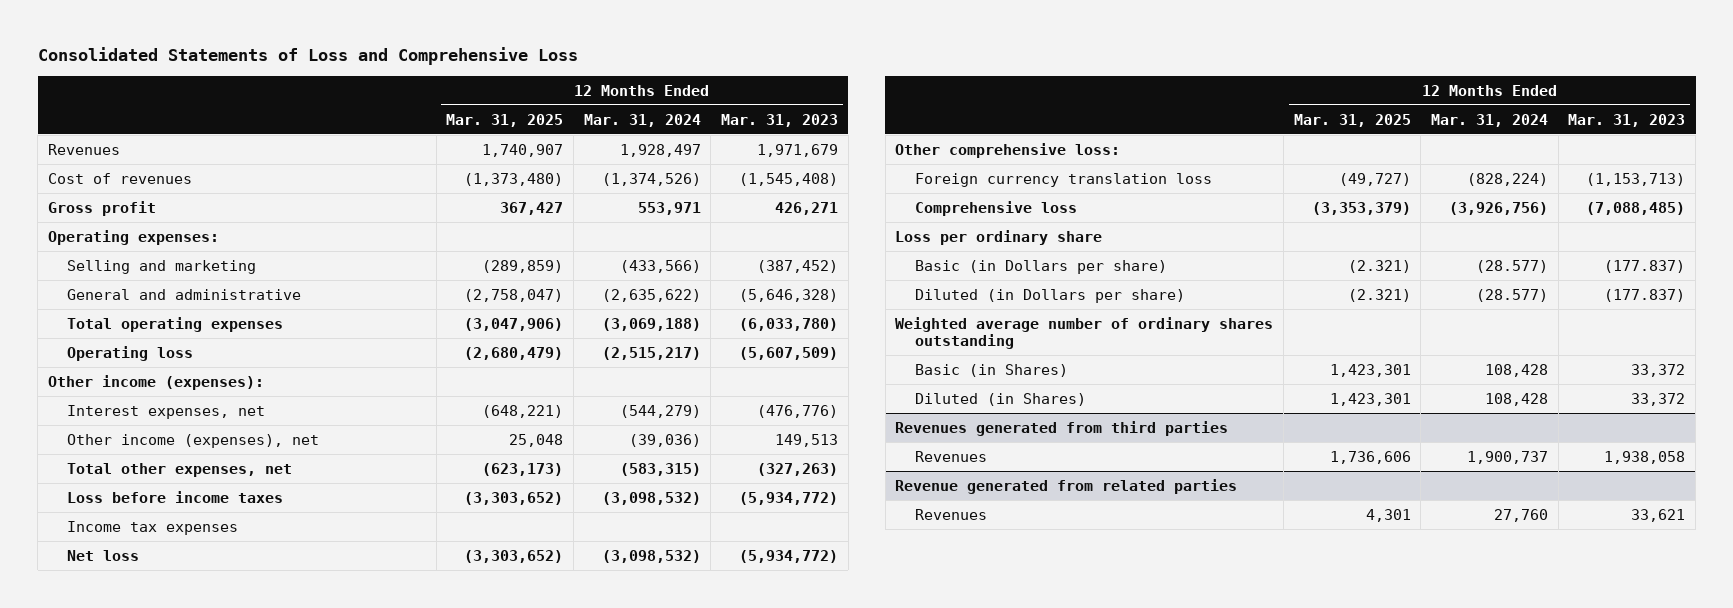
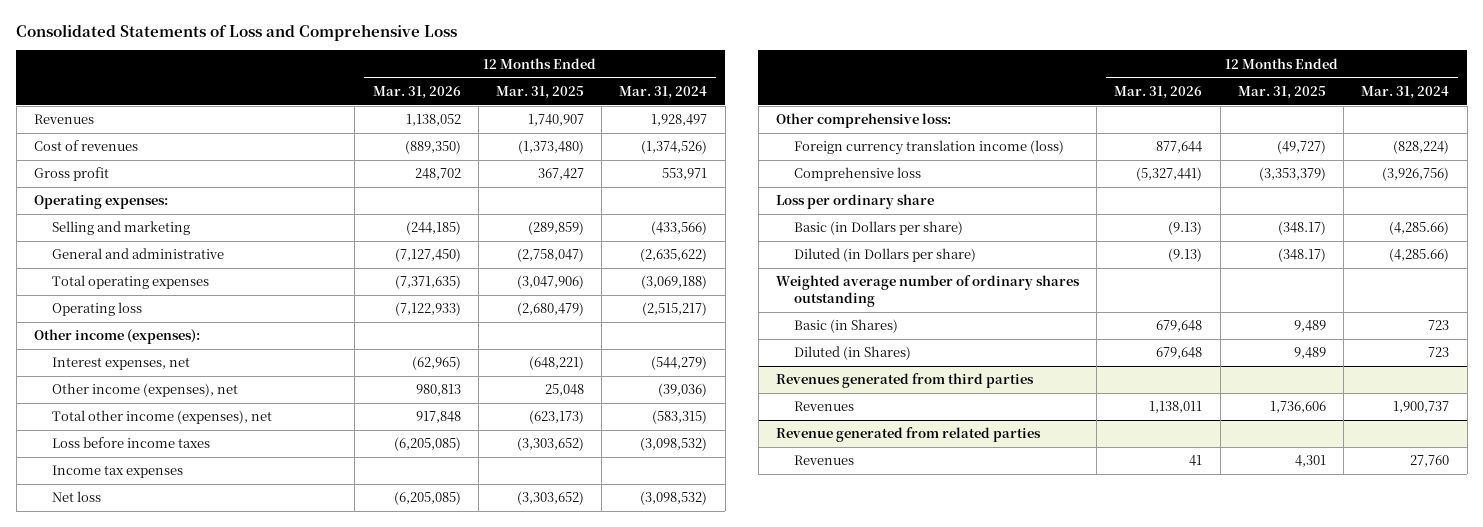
[720,113,838,127] Mar. 31, 2023 -> none
none -> [372,85,461,99] Mar. 31, 2026
[67,462,293,477] Total other expenses, net -> [51,410,272,425] Total other income (expenses), net
[914,172,1212,187] Foreign currency translation loss -> [793,140,1064,156] Foreign currency translation income (loss)
[1347,259,1411,273] (2.321) -> [1277,221,1326,236] (348.17)
[1476,259,1549,273] (28.577) -> [1389,221,1450,236] (4,285.66)
[1347,288,1411,302] (2.321) -> [1277,248,1326,263] (348.17)
[1476,288,1549,302] (28.577) -> [1389,248,1450,263] (4,285.66)
[1329,363,1411,377] 1,423,301 -> [1293,320,1326,333] 9,489
[1485,363,1549,377] 108,428 -> [1428,320,1450,331] 723
[1329,392,1411,406] 1,423,301 -> [1293,347,1326,360] 9,489
[1485,392,1549,406] 108,428 -> [1428,347,1450,358] 723

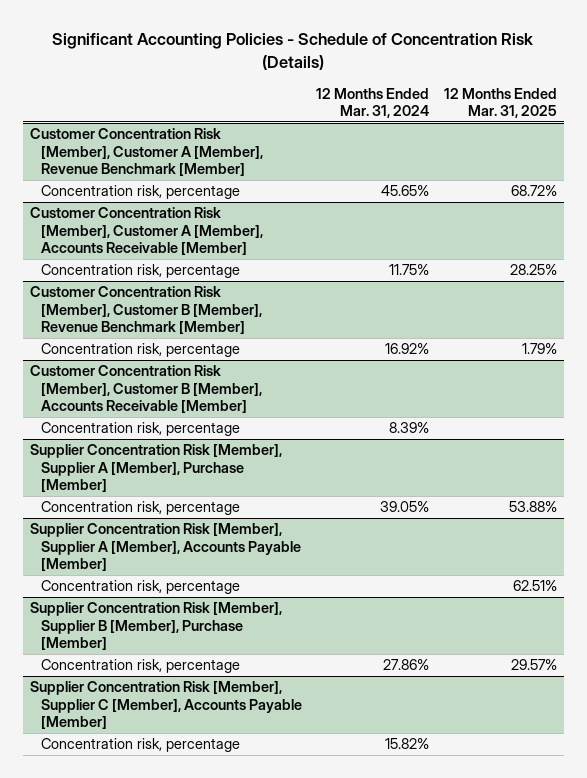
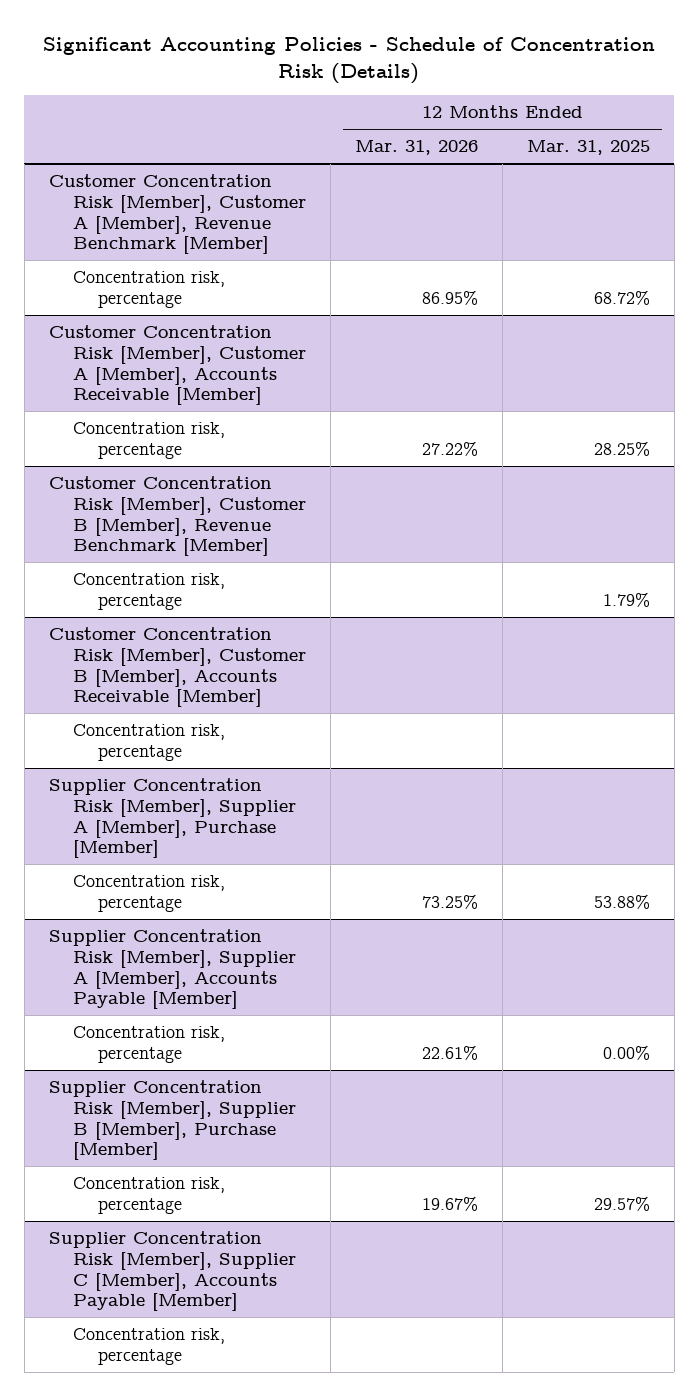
[316,87,430,119] 12 Months Ended Mar. 31, 2024 -> none
none -> [355,140,479,156] Mar. 31, 2026
[512,580,557,592] 62.51% -> [602,1044,650,1060] 0.00%

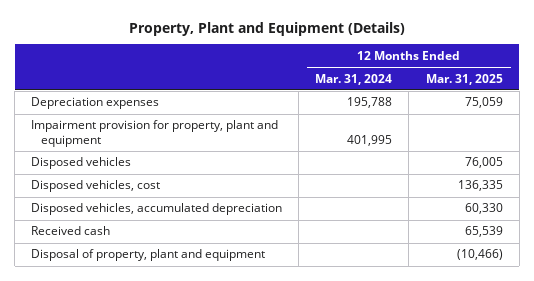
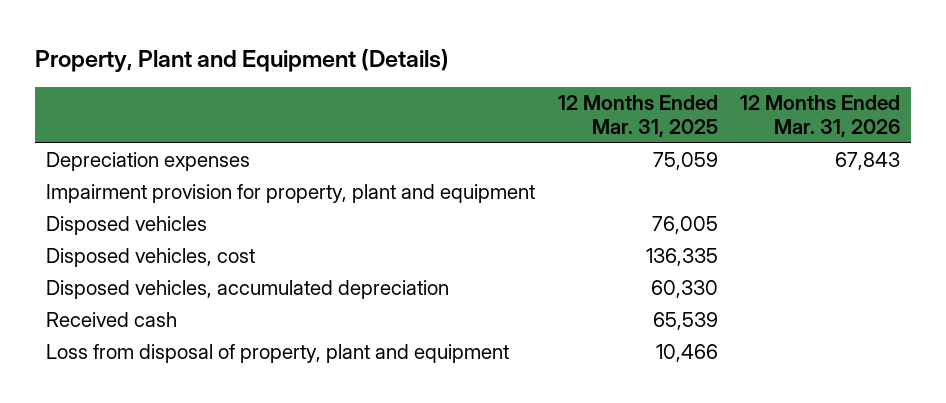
[315,73,393,85] Mar. 31, 2024 -> none
none -> [740,95,901,138] 12 Months Ended Mar. 31, 2026
[31,249,266,262] Disposal of property, plant and equipment -> [46,344,510,364] Loss from disposal of property, plant and equipment
[456,249,503,261] (10,466) -> [655,344,718,363] 10,466

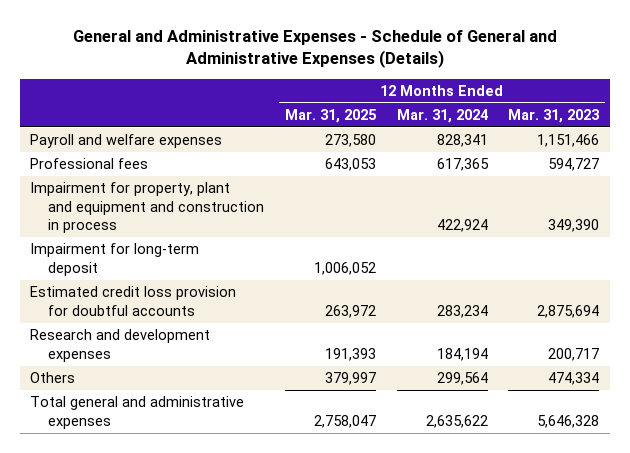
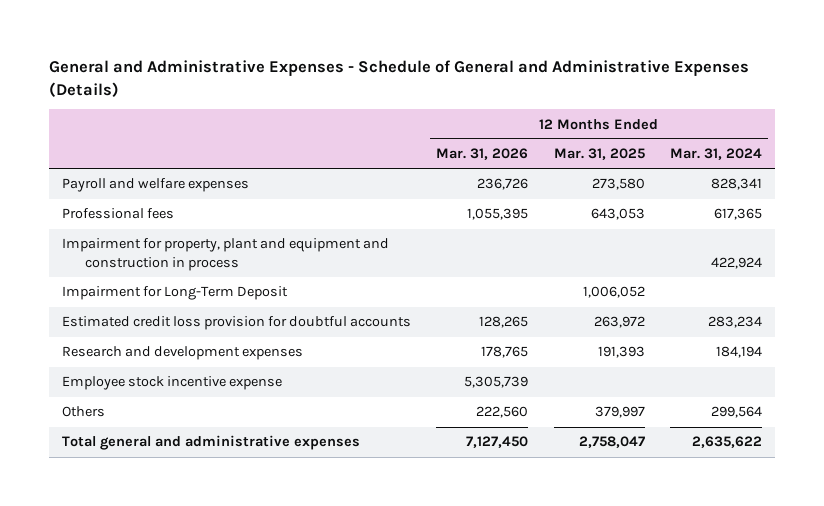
[508,109,601,124] Mar. 31, 2023 -> none
none -> [436,148,529,161] Mar. 31, 2026
[30,243,200,276] Impairment for long-term deposit -> [62,286,289,301] Impairment for Long-Term Deposit
none -> [62,376,283,391] Employee stock incentive expense

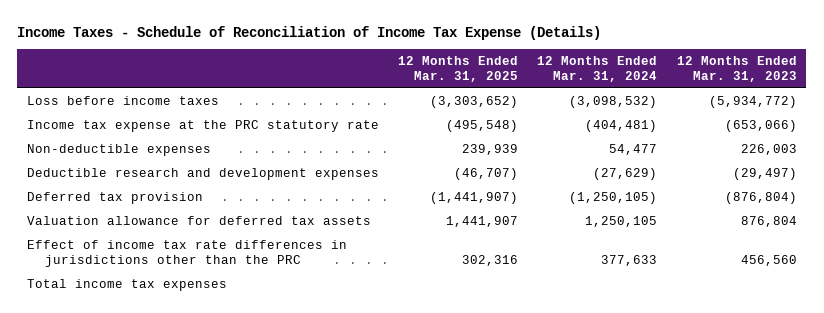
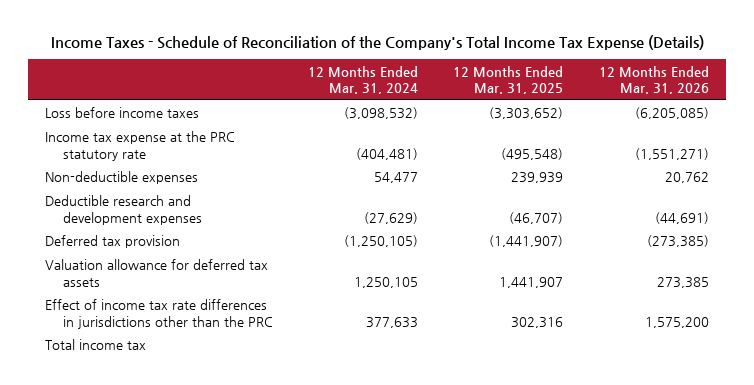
[17,25,602,40] Income Taxes - Schedule of Reconciliation of Income Tax Expense (Details) -> [50,34,704,50] Income Taxes - Schedule of Reconciliation of the Company's Total Income Tax Expense (Details)
[676,56,797,82] 12 Months Ended Mar. 31, 2023 -> none
none -> [598,65,709,94] 12 Months Ended Mar. 31, 2026
[26,279,227,292] Total income tax expenses -> [45,339,147,351] Total income tax

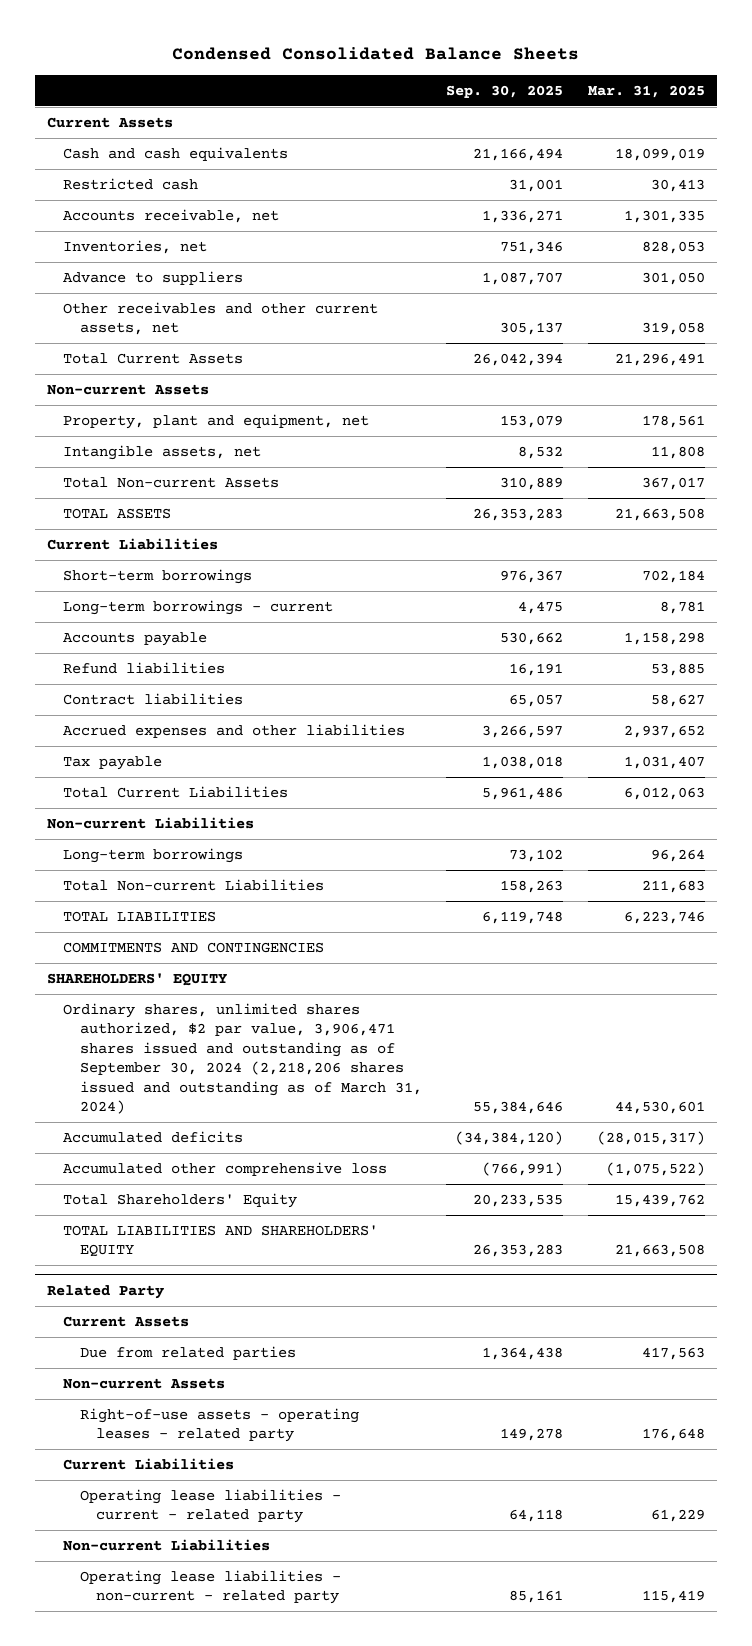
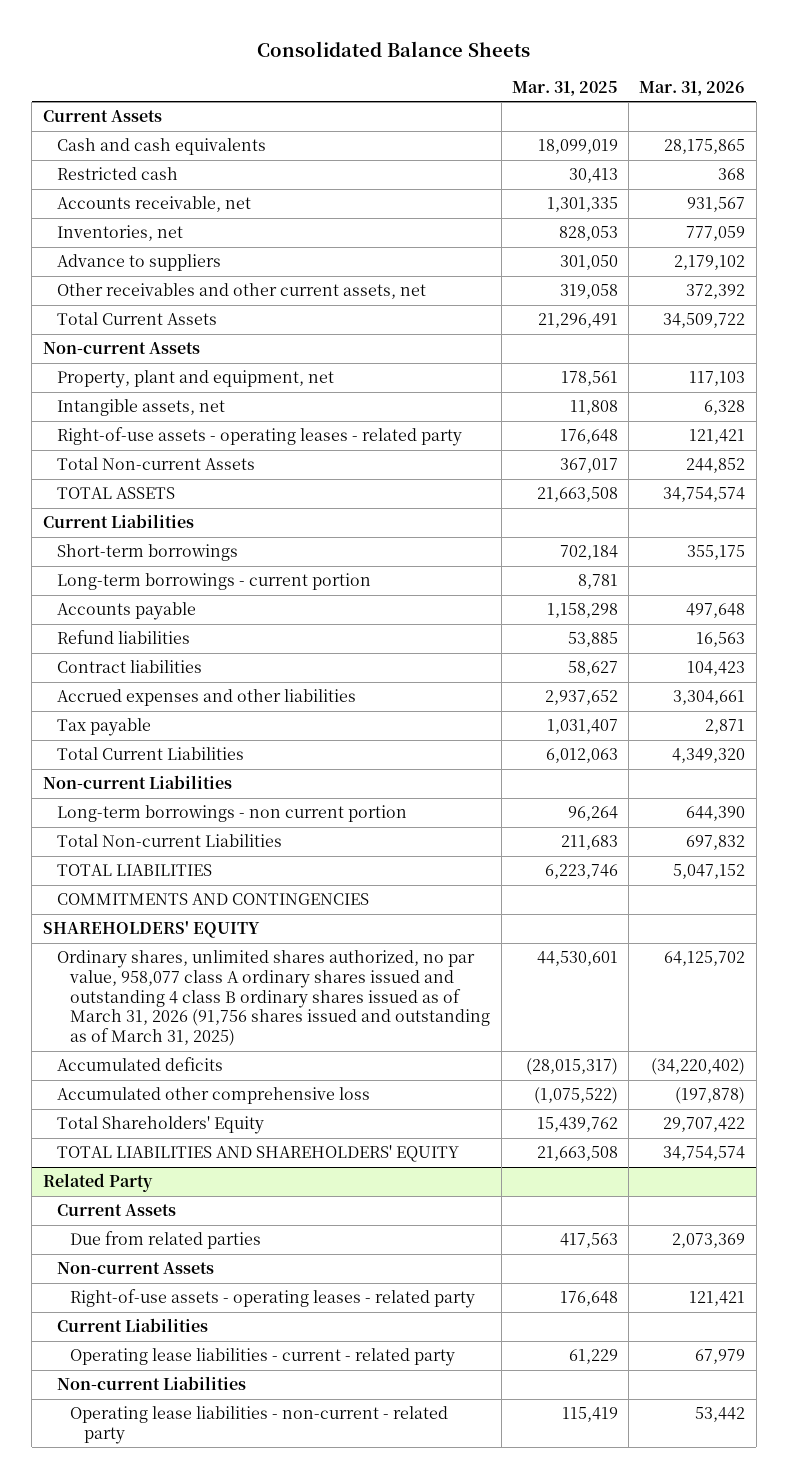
[172,47,580,61] Condensed Consolidated Balance Sheets -> [256,40,530,57] Consolidated Balance Sheets
[446,84,564,98] Sep. 30, 2025 -> none
none -> [639,80,746,96] Mar. 31, 2026
none -> [56,427,462,447] Right-of-use assets - operating leases - related party
[63,599,334,615] Long-term borrowings - current -> [56,573,371,591] Long-term borrowings - current portion
[63,847,244,863] Long-term borrowings -> [56,805,407,823] Long-term borrowings - non current portion
[63,1002,422,1115] Ordinary shares, unlimited shares authorized, $2 par value, 3,906,471 shares issued and outstanding as of September 30, 2024 (2,218,206 shares issued and outstanding as of March 31, 2024) -> [56,950,491,1047] Ordinary shares, unlimited shares authorized, no par value, 958,077 class A ordinary shares issued and outstanding 4 class B ordinary shares issued as of March 31, 2026 (91,756 shares issued and outstanding as of March 31, 2025)

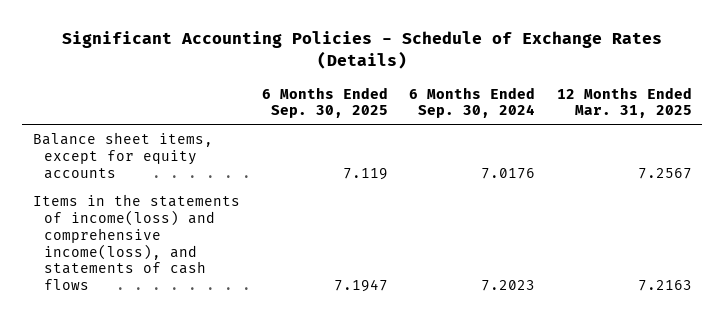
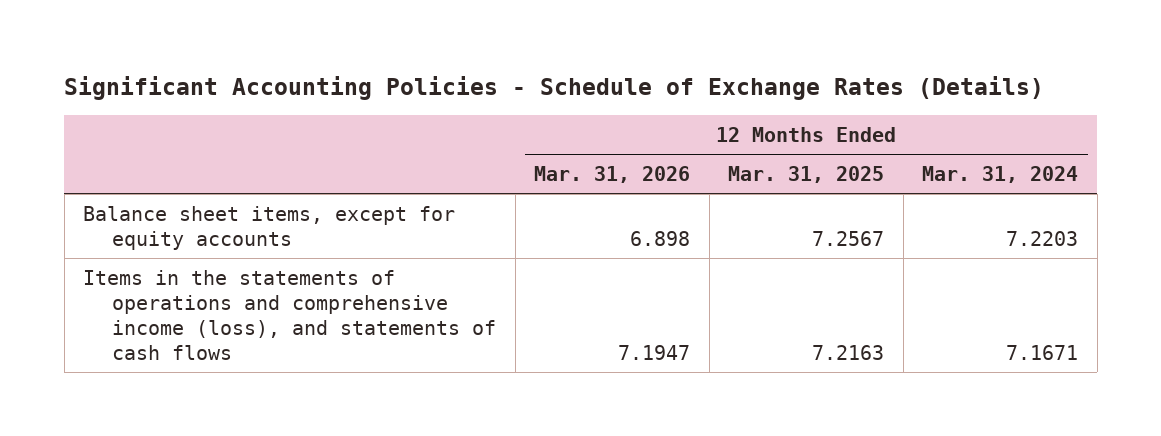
[261,86,388,119] 6 Months Ended Sep. 30, 2025 -> none
[409,86,536,119] 6 Months Ended Sep. 30, 2024 -> none
none -> [534,166,691,184] Mar. 31, 2026
none -> [922,166,1079,184] Mar. 31, 2024
[32,193,240,291] Items in the statements of income(loss) and comprehensive income(loss), and statements of cash flows -> [83,269,497,360] Items in the statements of operations and comprehensive income (loss), and statements of cash flows

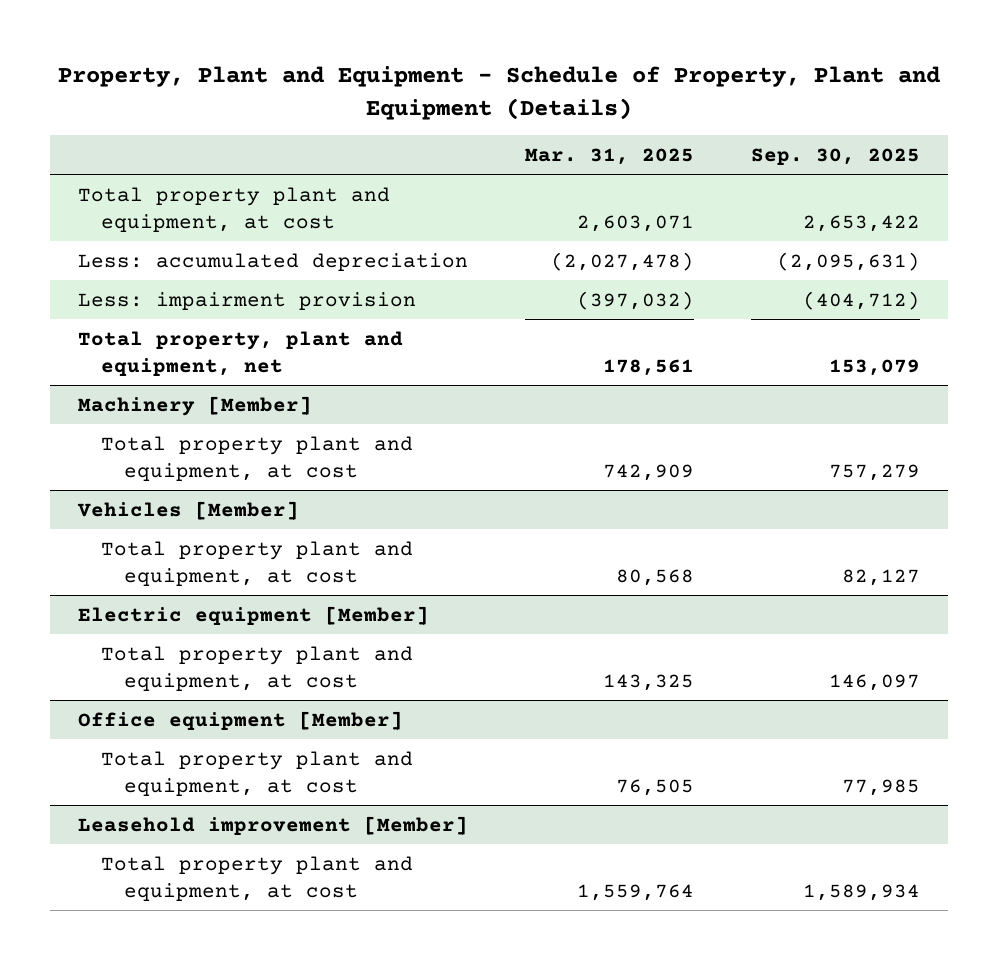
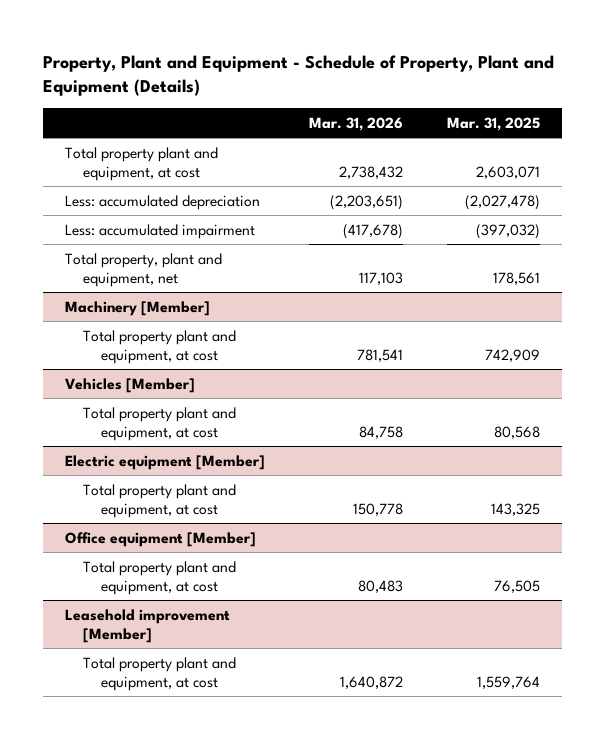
[751,147,921,165] Sep. 30, 2025 -> none
none -> [309,116,404,131] Mar. 31, 2026
[78,291,417,310] Less: impairment provision -> [65,223,256,239] Less: accumulated impairment

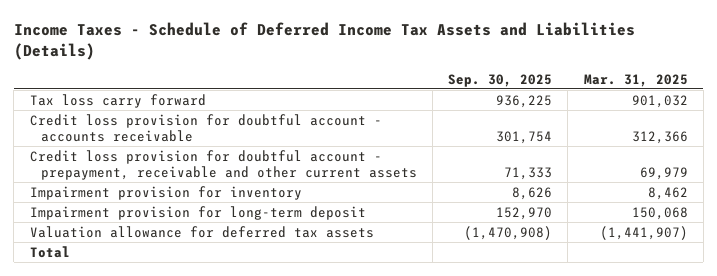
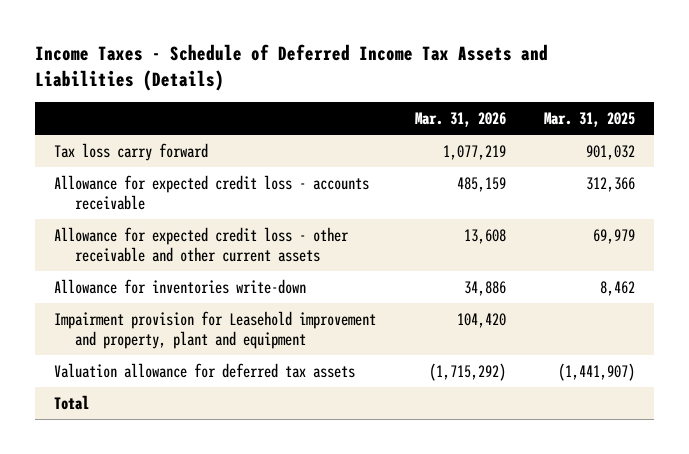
[448,73,553,87] Sep. 30, 2025 -> none
none -> [414,111,506,127] Mar. 31, 2026
[29,205,366,220] Impairment provision for long-term deposit -> none
[29,113,382,142] Credit loss provision for doubtful account - accounts receivable -> [54,174,370,210] Allowance for expected credit loss - accounts receivable
[29,149,417,180] Credit loss provision for doubtful account - prepayment, receivable and other current assets -> [54,226,350,262] Allowance for expected credit loss - other receivable and other current assets
[29,185,302,200] Impairment provision for inventory -> [54,278,307,294] Allowance for inventories write-down
none -> [54,310,377,349] Impairment provision for Leasehold improvement and property, plant and equipment

